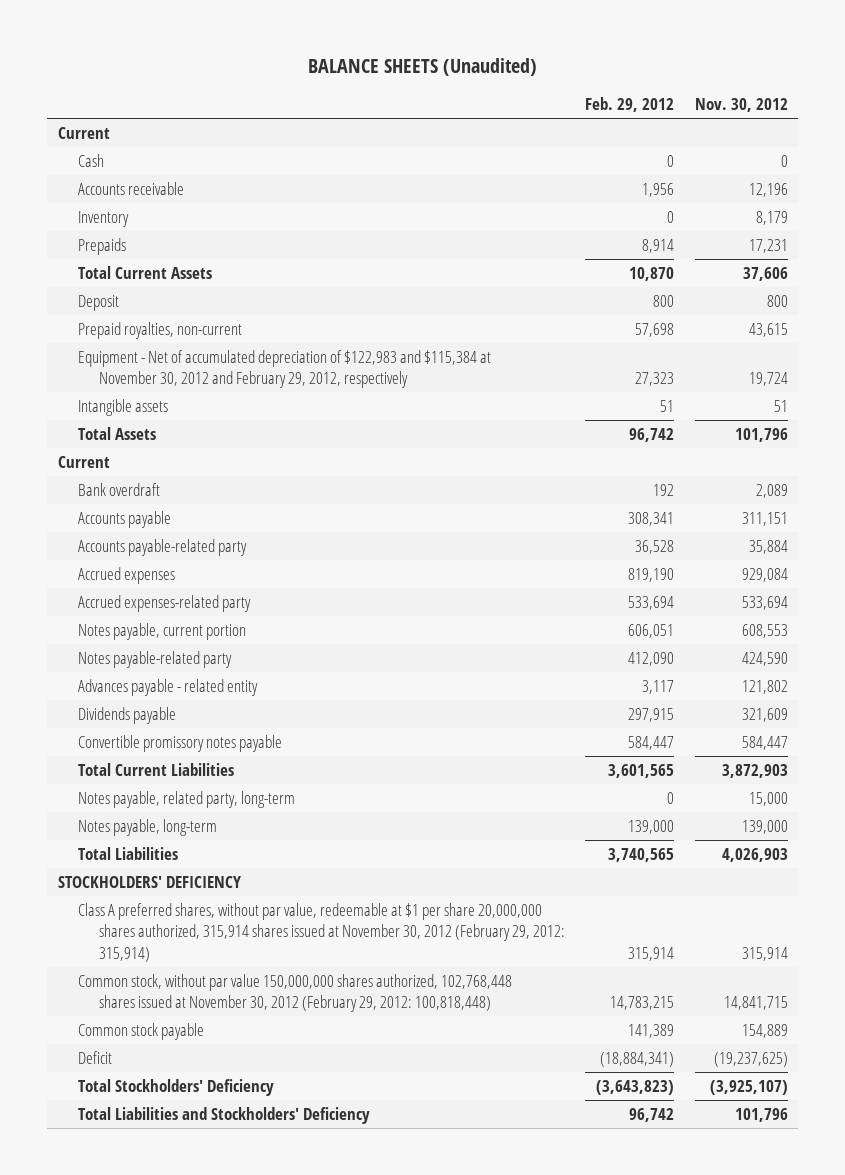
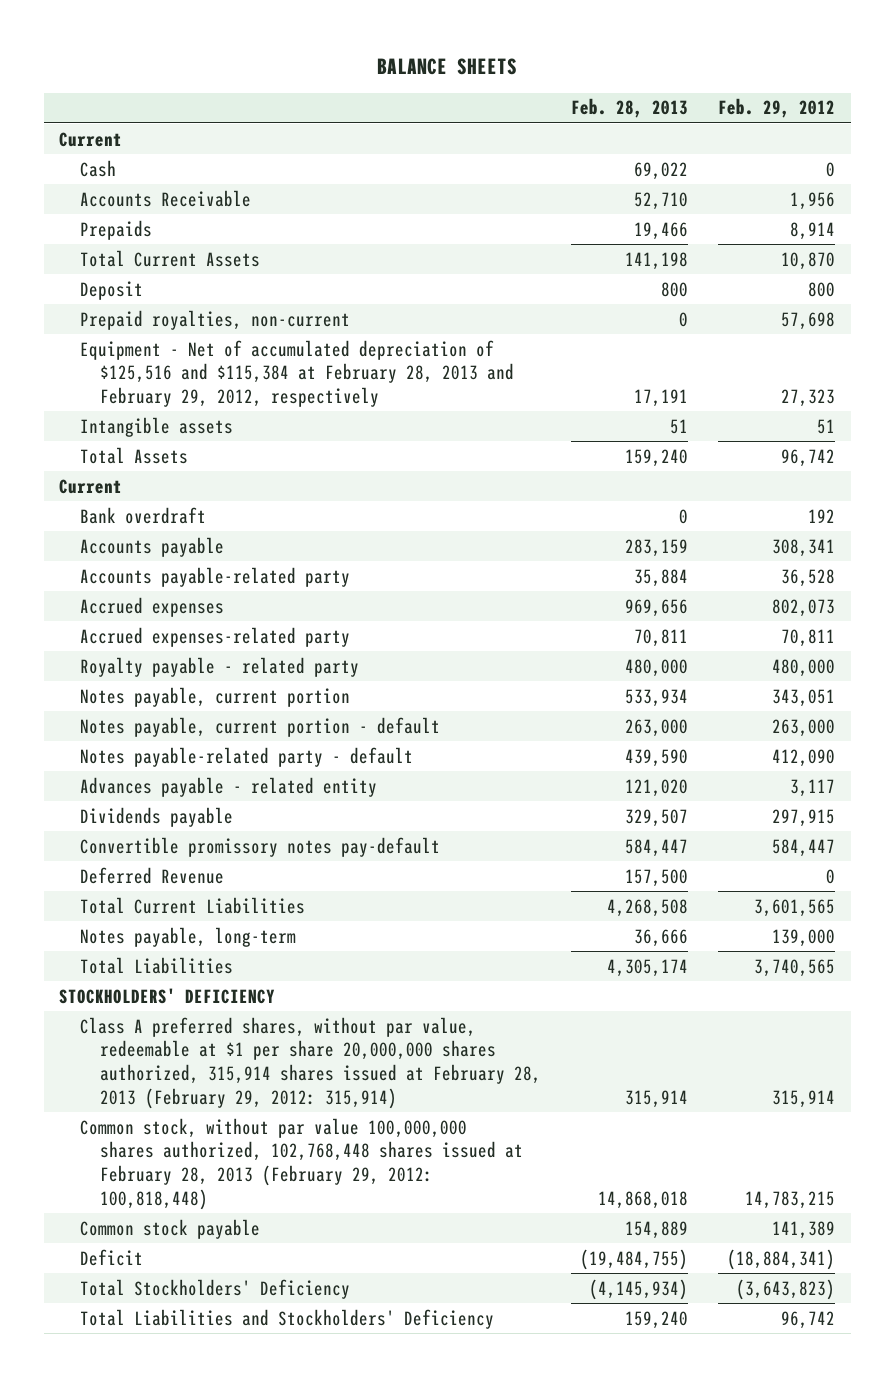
[307,58,537,77] BALANCE SHEETS (Unaudited) -> [377,57,518,75] BALANCE SHEETS
[694,98,788,113] Nov. 30, 2012 -> none
none -> [571,98,689,119] Feb. 28, 2013
[78,210,130,227] Inventory -> none
[78,181,185,195] Accounts receivable -> [79,189,251,207] Accounts Receivable
[78,349,492,389] Equipment - Net of accumulated depreciation of $122,983 and $115,384 at November 30, 2012 and February 29, 2012, respectively -> [79,339,514,408] Equipment - Net of accumulated depreciation of $125,516 and $115,384 at February 28, 2013 and February 29, 2012, respectively
[628,567,675,582] 819,190 -> [772,598,836,617] 802,073
[628,595,675,610] 533,694 -> [781,628,836,647] 70,811
none -> [79,656,359,677] Royalty payable - related party
[628,623,675,638] 606,051 -> [772,688,836,707] 343,051
none -> [79,716,440,737] Notes payable, current portion - default
[78,650,233,668] Notes payable-related party -> [79,746,413,767] Notes payable-related party - default
[78,734,283,752] Convertible promissory notes payable -> [79,836,440,857] Convertible promissory notes pay-default
none -> [79,866,224,884] Deferred Revenue
[78,790,296,808] Notes payable, related party, long-term -> none
[78,902,566,962] Class A preferred shares, without par value, redeemable at $1 per share 20,000,000 shares authorized, 315,914 shares issued at November 30, 2012 (February 29, 2012: 315,914) -> [79,1016,541,1109] Class A preferred shares, without par value, redeemable at $1 per share 20,000,000 shares authorized, 315,914 shares issued at February 28, 2013 (February 29, 2012: 315,914)
[78,973,513,1013] Common stock, without par value 150,000,000 shares authorized, 102,768,448 shares issued at November 30, 2012 (February 29, 2012: 100,818,448) -> [79,1117,523,1210] Common stock, without par value 100,000,000 shares authorized, 102,768,448 shares issued at February 28, 2013 (February 29, 2012: 100,818,448)

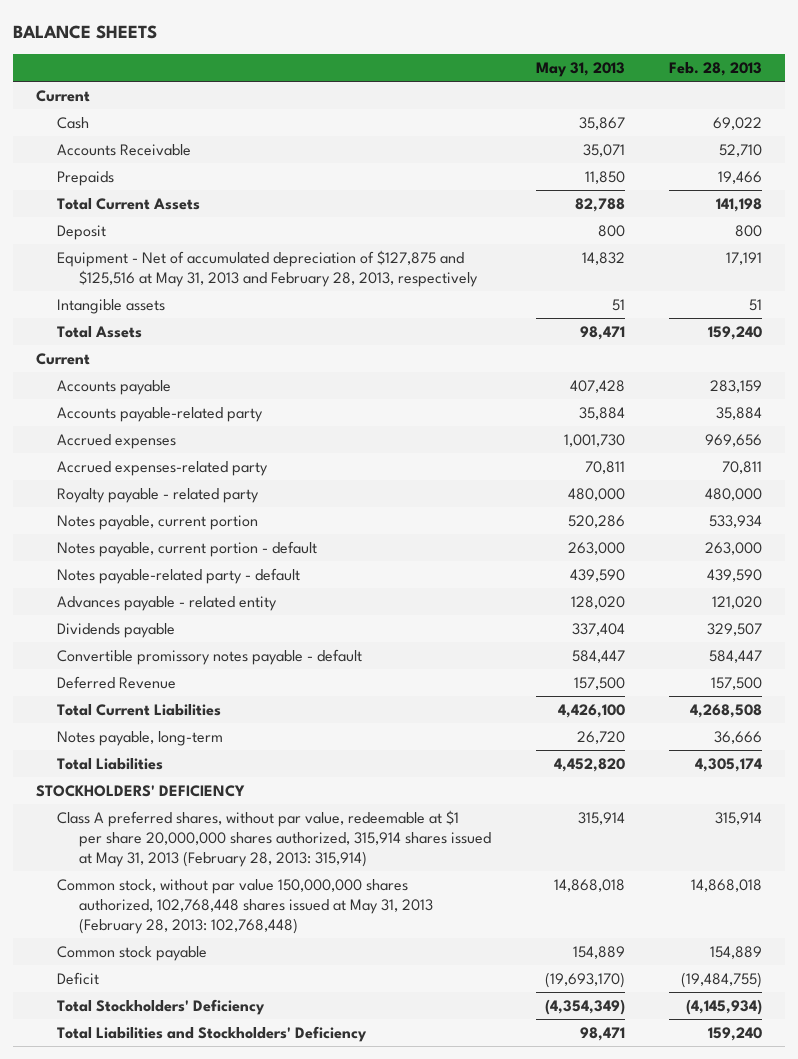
[718,98,836,119] Feb. 29, 2012 -> none
none -> [535,61,625,77] May 31, 2013
[79,309,350,330] Prepaid royalties, non-current -> none
[79,339,514,408] Equipment - Net of accumulated depreciation of $125,516 and $115,384 at February 28, 2013 and February 29, 2012, respectively -> [57,249,478,287] Equipment - Net of accumulated depreciation of $127,875 and $125,516 at May 31, 2013 and February 28, 2013, respectively
[79,506,206,524] Bank overdraft -> none
[79,836,440,857] Convertible promissory notes pay-default -> [57,648,363,665] Convertible promissory notes payable - default
[79,1016,541,1109] Class A preferred shares, without par value, redeemable at $1 per share 20,000,000 shares authorized, 315,914 shares issued at February 28, 2013 (February 29, 2012: 315,914) -> [57,809,491,867] Class A preferred shares, without par value, redeemable at $1 per share 20,000,000 shares authorized, 315,914 shares issued at May 31, 2013 (February 28, 2013: 315,914)
[79,1117,523,1210] Common stock, without par value 100,000,000 shares authorized, 102,768,448 shares issued at February 28, 2013 (February 29, 2012: 100,818,448) -> [57,878,433,934] Common stock, without par value 150,000,000 shares authorized, 102,768,448 shares issued at May 31, 2013 (February 28, 2013: 102,768,448)

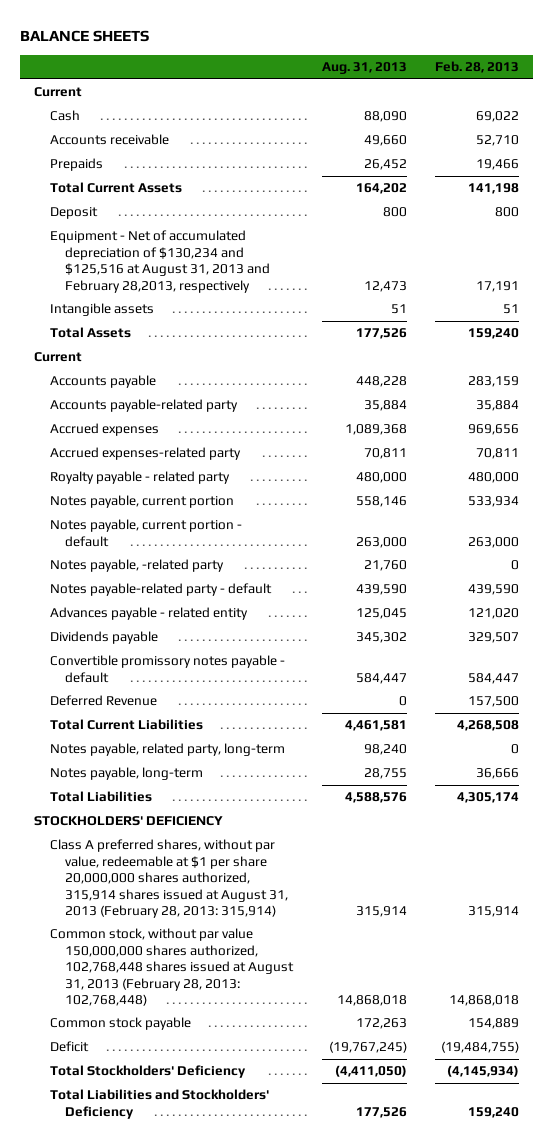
[535,61,625,77] May 31, 2013 -> none
none -> [321,62,407,75] Aug. 31, 2013
[57,143,192,156] Accounts Receivable -> [49,134,169,146] Accounts receivable
[57,249,478,287] Equipment - Net of accumulated depreciation of $127,875 and $125,516 at May 31, 2013 and February 28, 2013, respectively -> [49,230,271,293] Equipment - Net of accumulated depreciation of $130,234 and $125,516 at August 31, 2013 and February 28,2013, respectively
none -> [49,559,224,573] Notes payable, -related party
none -> [49,743,285,757] Notes payable, related party, long-term
[57,809,491,867] Class A preferred shares, without par value, redeemable at $1 per share 20,000,000 shares authorized, 315,914 shares issued at May 31, 2013 (February 28, 2013: 315,914) -> [49,839,289,918] Class A preferred shares, without par value, redeemable at $1 per share 20,000,000 shares authorized, 315,914 shares issued at August 31, 2013 (February 28, 2013: 315,914)
[57,878,433,934] Common stock, without par value 150,000,000 shares authorized, 102,768,448 shares issued at May 31, 2013 (February 28, 2013: 102,768,448) -> [49,928,295,1006] Common stock, without par value 150,000,000 shares authorized, 102,768,448 shares issued at August 31, 2013 (February 28, 2013: 102,768,448)

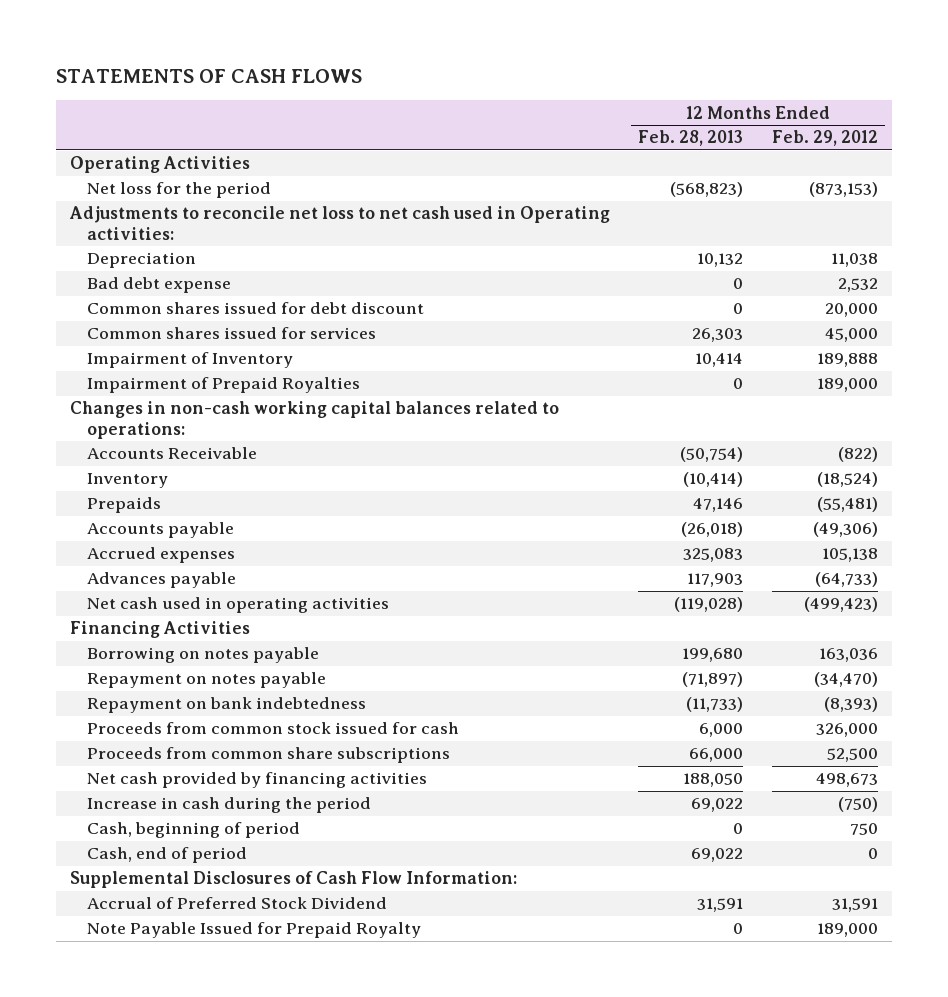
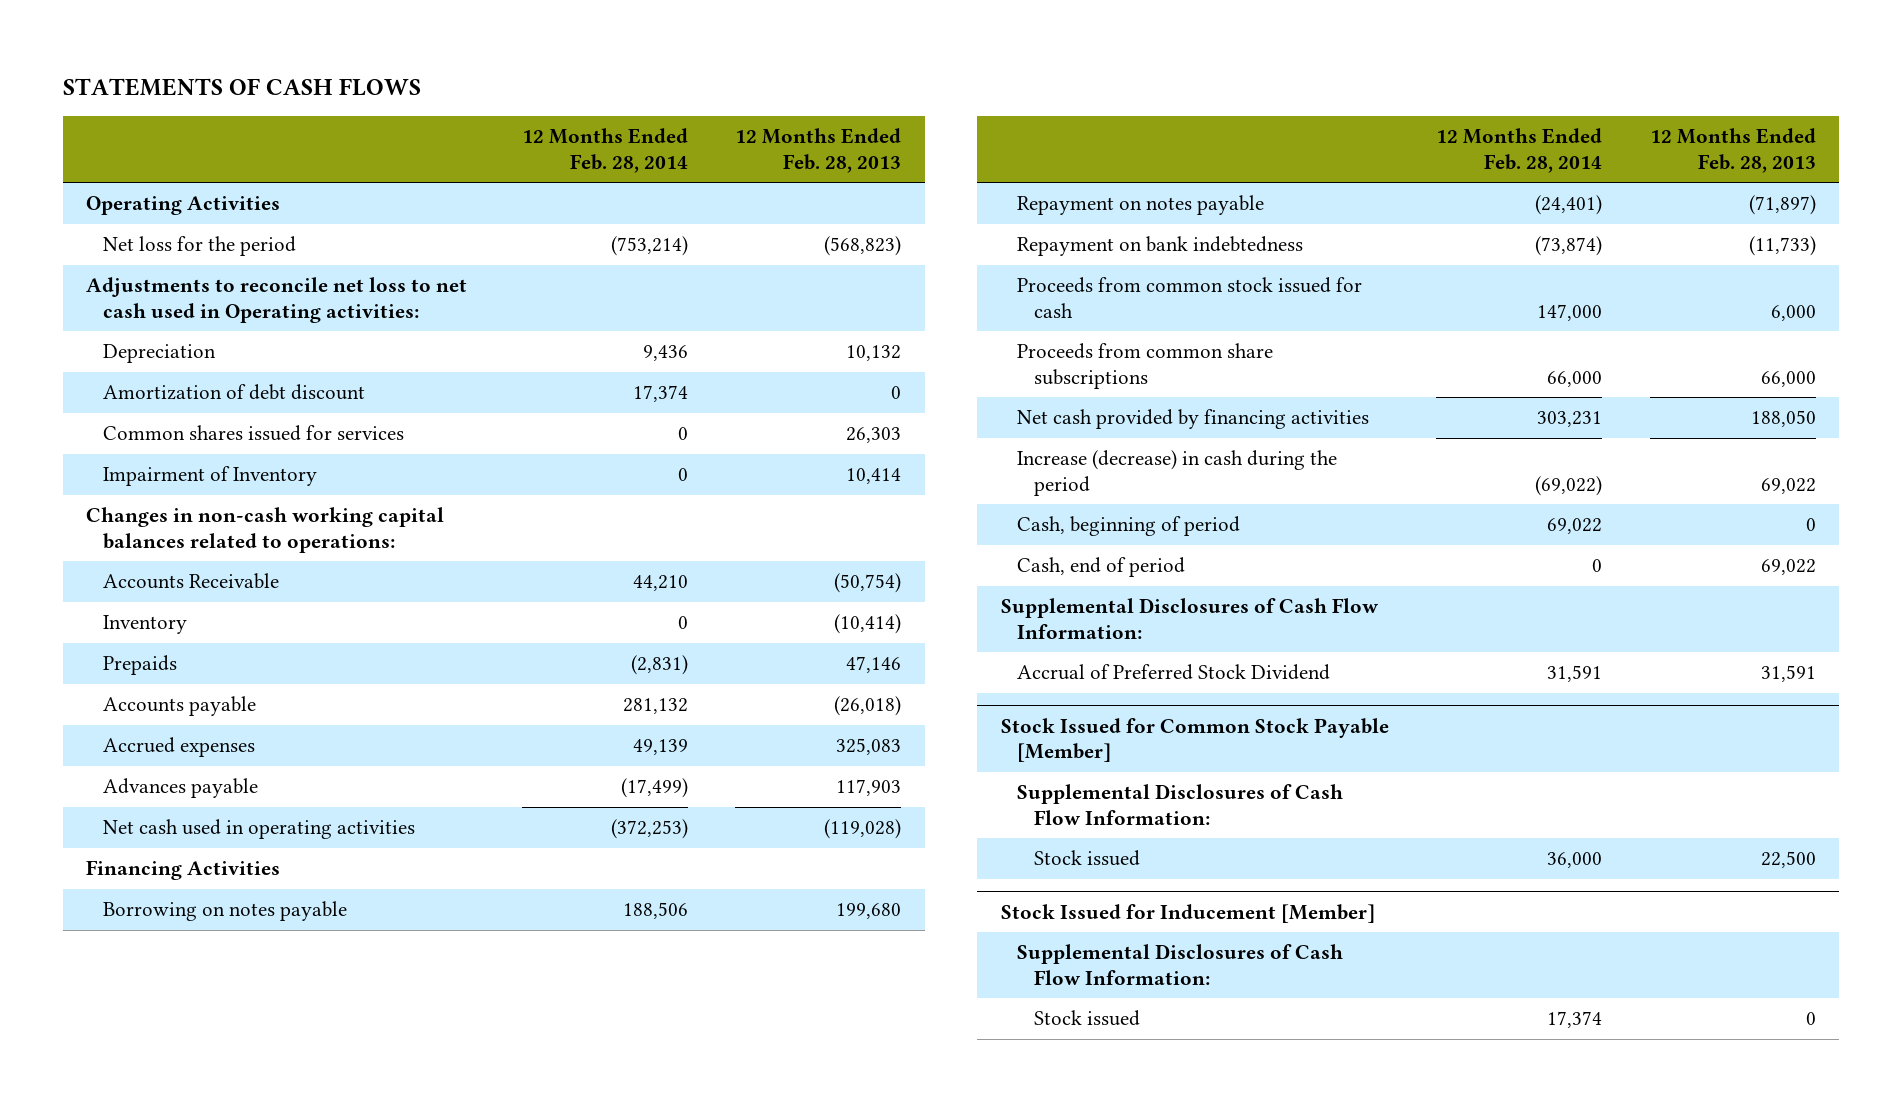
[771,130,878,147] Feb. 29, 2012 -> none
none -> [521,128,688,173] 12 Months Ended Feb. 28, 2014
[86,277,231,294] Bad debt expense -> none
[86,302,424,315] Common shares issued for debt discount -> none
none -> [102,384,365,401] Amortization of debt discount
[86,377,360,394] Impairment of Prepaid Royalties -> none
[86,797,371,814] Increase in cash during the period -> [1017,450,1338,496] Increase (decrease) in cash during the period
[86,922,421,939] Note Payable Issued for Prepaid Royalty -> none
none -> [1000,717,1389,763] Stock Issued for Common Stock Payable [Member]
none -> [1017,784,1344,825] Supplemental Disclosures of Cash Flow Information:
none -> [1033,850,1140,867] Stock issued
none -> [1000,903,1375,923] Stock Issued for Inducement [Member]
none -> [1017,944,1344,985] Supplemental Disclosures of Cash Flow Information:
none -> [1033,1010,1140,1027] Stock issued

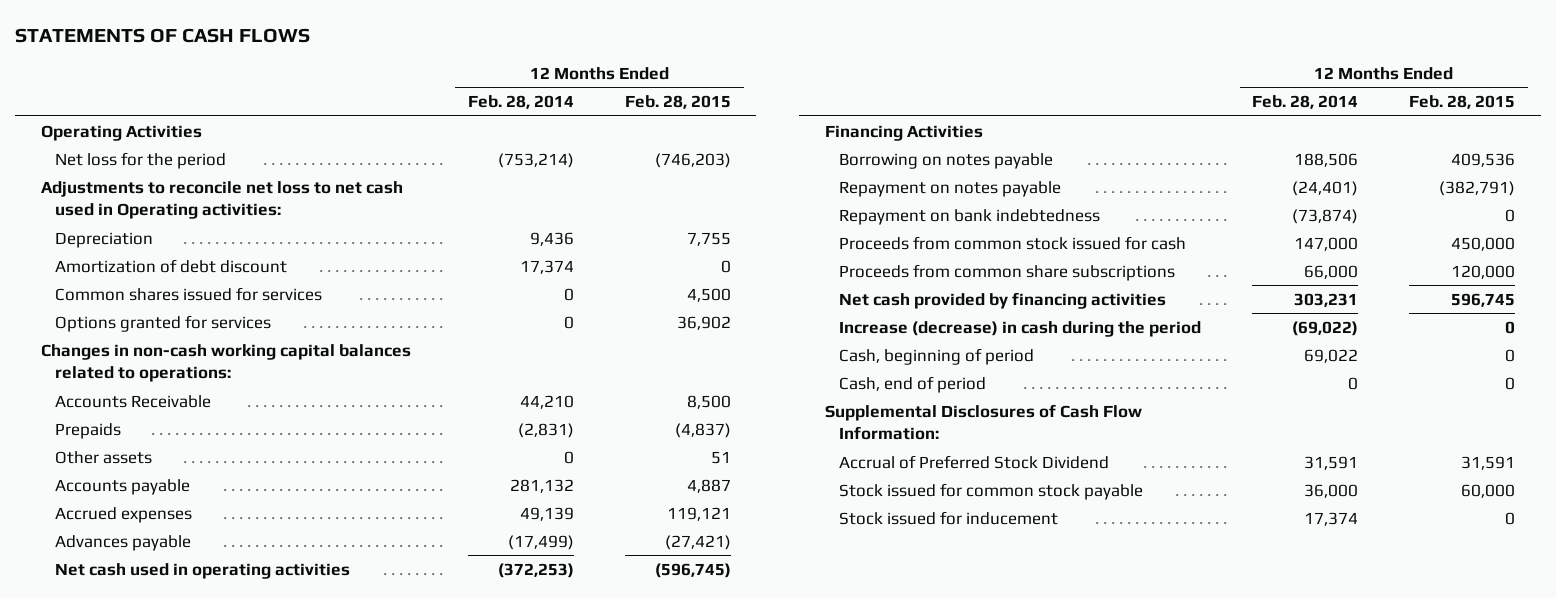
[735,128,902,173] 12 Months Ended Feb. 28, 2013 -> none
none -> [625,95,732,110] Feb. 28, 2015
[102,466,317,487] Impairment of Inventory -> none
none -> [55,314,272,332] Options granted for services
[102,615,187,635] Inventory -> none
none -> [55,450,153,464] Other assets
[1000,717,1389,763] Stock Issued for Common Stock Payable [Member] -> none
[1017,784,1344,825] Supplemental Disclosures of Cash Flow Information: -> none
[1000,903,1375,923] Stock Issued for Inducement [Member] -> none
[1017,944,1344,985] Supplemental Disclosures of Cash Flow Information: -> none
[1033,850,1140,867] Stock issued -> [839,482,1144,500] Stock issued for common stock payable
[1033,1010,1140,1027] Stock issued -> [839,510,1059,525] Stock issued for inducement

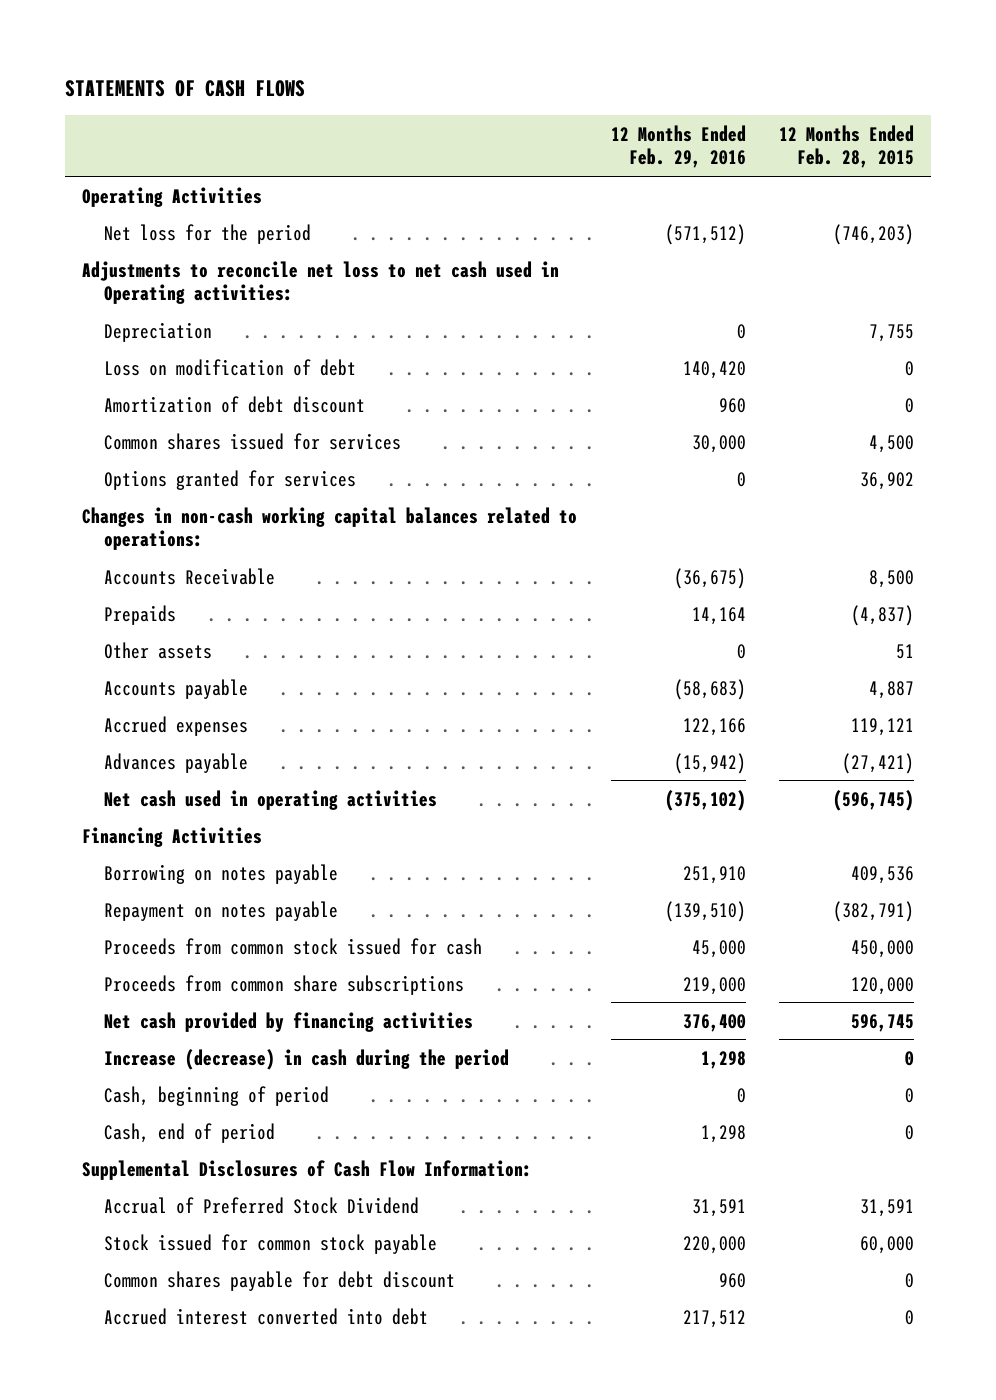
[468,95,575,110] Feb. 28, 2014 -> none
none -> [610,124,746,169] 12 Months Ended Feb. 29, 2016
none -> [103,358,356,376] Loss on modification of debt
[839,208,1101,225] Repayment on bank indebtedness -> none
[839,510,1059,525] Stock issued for inducement -> [103,1270,455,1291] Common shares payable for debt discount
none -> [103,1307,428,1325] Accrued interest converted into debt

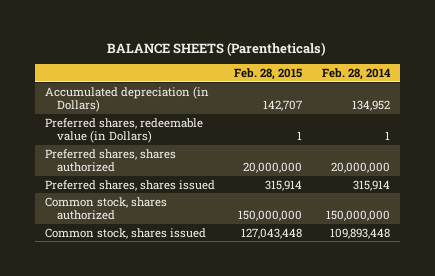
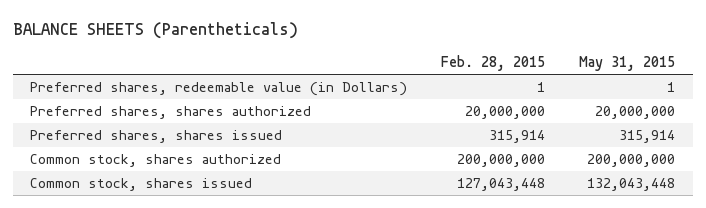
[321,68,391,81] Feb. 28, 2014 -> none
none -> [579,56,676,72] May 31, 2015
[44,85,209,113] Accumulated depreciation (in Dollars) -> none
[238,210,303,222] 150,000,000 -> [457,154,546,168] 200,000,000

